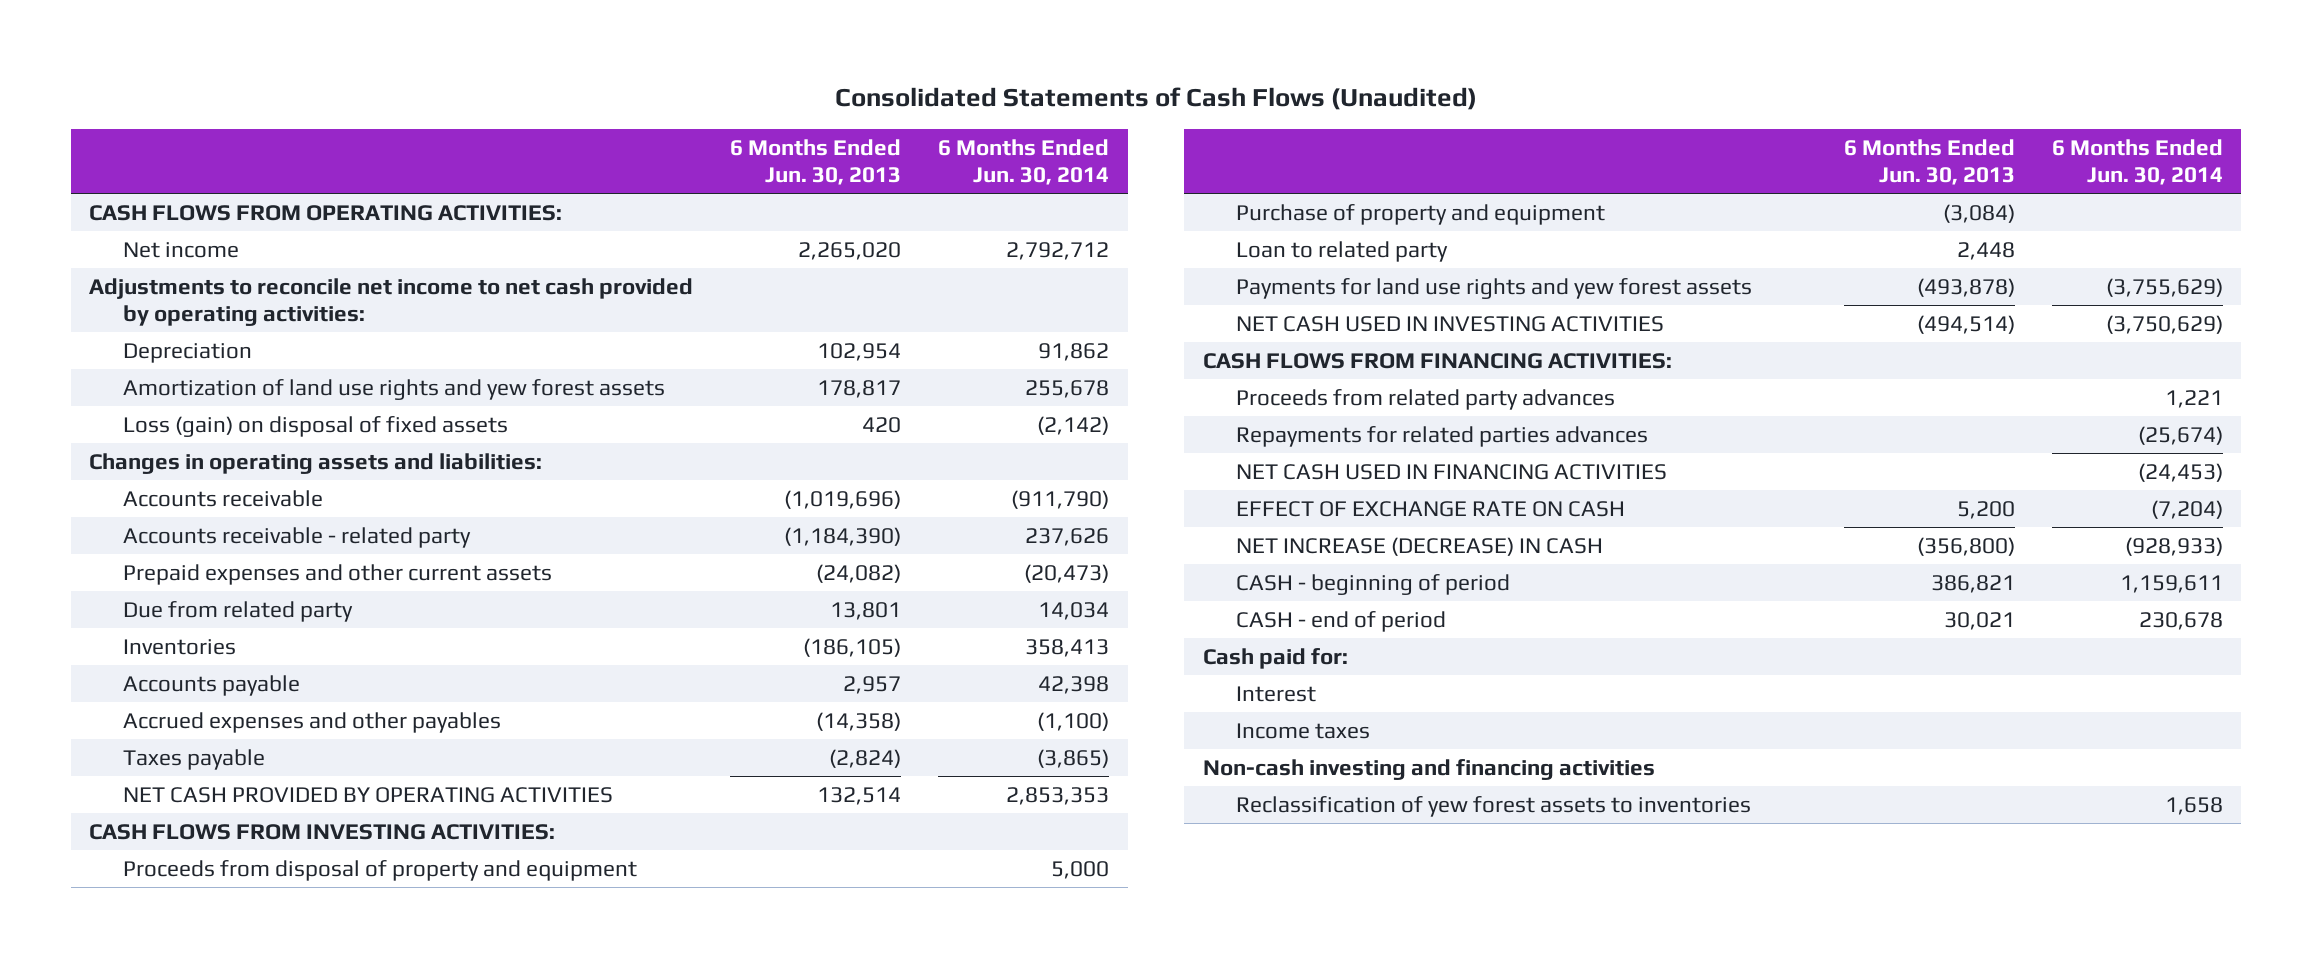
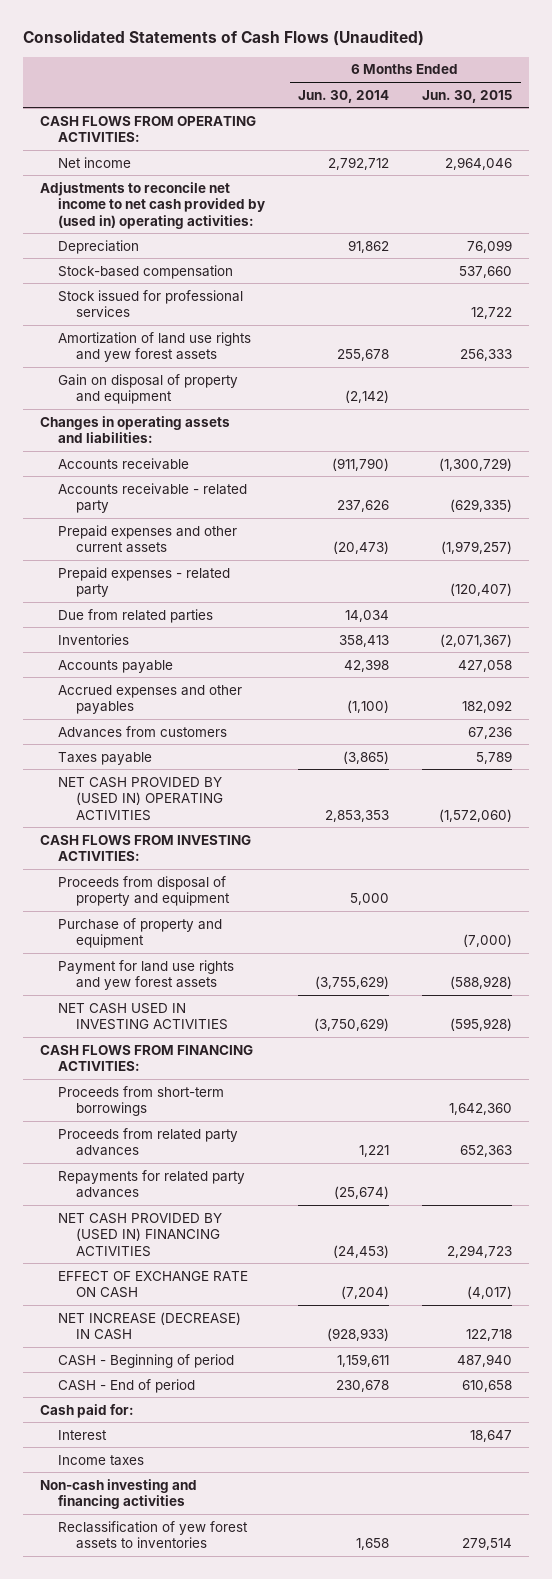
[730,138,902,185] 6 Months Ended Jun. 30, 2013 -> none
none -> [422,89,513,103] Jun. 30, 2015
[89,277,694,327] Adjustments to reconcile net income to net cash provided by operating activities: -> [39,181,265,229] Adjustments to reconcile net income to net cash provided by (used in) operating activities:
none -> [57,264,233,279] Stock-based compensation
none -> [57,289,243,318] Stock issued for professional services
[122,415,508,437] Loss (gain) on disposal of fixed assets -> [57,373,238,405] Gain on disposal of property and equipment
none -> [57,566,230,598] Prepaid expenses - related party
[122,600,353,622] Due from related party -> [57,608,213,623] Due from related parties
none -> [57,725,227,738] Advances from customers
[122,786,613,803] NET CASH PROVIDED BY OPERATING ACTIVITIES -> [57,776,223,821] NET CASH PROVIDED BY (USED IN) OPERATING ACTIVITIES
[1236,240,1449,262] Loan to related party -> none
[1236,277,1753,299] Payments for land use rights and yew forest assets -> [57,959,234,991] Payment for land use rights and yew forest assets
none -> [57,1085,224,1117] Proceeds from short-term borrowings
[1236,425,1649,447] Repayments for related parties advances -> [57,1169,245,1199] Repayments for related party advances
[1236,463,1668,480] NET CASH USED IN FINANCING ACTIVITIES -> [57,1212,222,1257] NET CASH PROVIDED BY (USED IN) FINANCING ACTIVITIES
[1236,573,1511,595] CASH - beginning of period -> [57,1353,234,1368] CASH - Beginning of period
[1236,610,1447,632] CASH - end of period -> [57,1378,195,1393] CASH - End of period

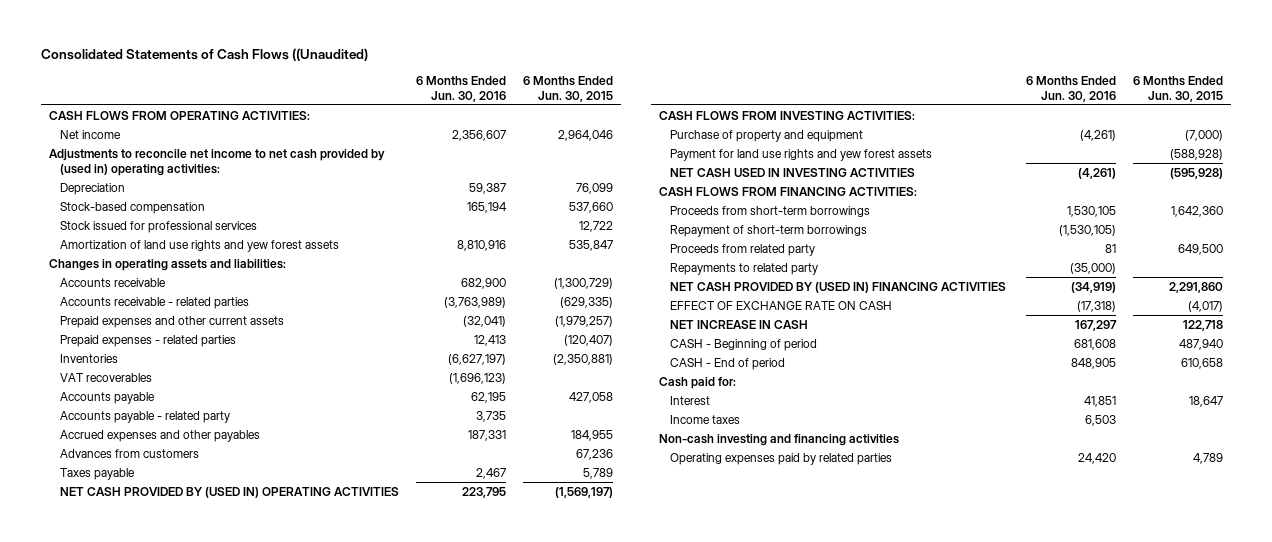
[22,30,424,47] Consolidated Statements of Cash Flows (Unaudited) -> [40,48,368,62] Consolidated Statements of Cash Flows ((Unaudited)
[298,89,390,103] Jun. 30, 2014 -> none
none -> [416,75,507,102] 6 Months Ended Jun. 30, 2016
[57,373,238,405] Gain on disposal of property and equipment -> none
[460,349,513,362] 256,333 -> [568,239,613,251] 535,847
[57,482,247,514] Accounts receivable - related party -> [60,296,250,309] Accounts receivable - related parties
[57,608,213,623] Due from related parties -> none
[57,566,230,598] Prepaid expenses - related party -> [60,334,237,347] Prepaid expenses - related parties
[440,633,513,647] (2,071,367) -> [552,353,613,365] (2,350,881)
none -> [60,372,153,382] VAT recoverables
none -> [60,410,231,423] Accounts payable - related party
[462,700,513,714] 182,092 -> [570,429,613,441] 184,955
[439,808,513,822] (1,572,060) -> [554,486,613,498] (1,569,197)
[57,875,230,907] Proceeds from disposal of property and equipment -> none
none -> [670,224,868,237] Repayment of short-term borrowings
[57,1127,238,1157] Proceeds from related party advances -> [670,243,816,256] Proceeds from related party
[460,1145,513,1158] 652,363 -> [1178,243,1224,255] 649,500
[57,1169,245,1199] Repayments for related party advances -> [670,262,819,275] Repayments to related party
[447,1244,513,1258] 2,294,723 -> [1169,281,1224,293] 2,291,860
[57,1311,241,1341] NET INCREASE (DECREASE) IN CASH -> [670,319,809,329] NET INCREASE IN CASH
[57,1520,248,1550] Reclassification of yew forest assets to inventories -> none
none -> [670,452,893,465] Operating expenses paid by related parties

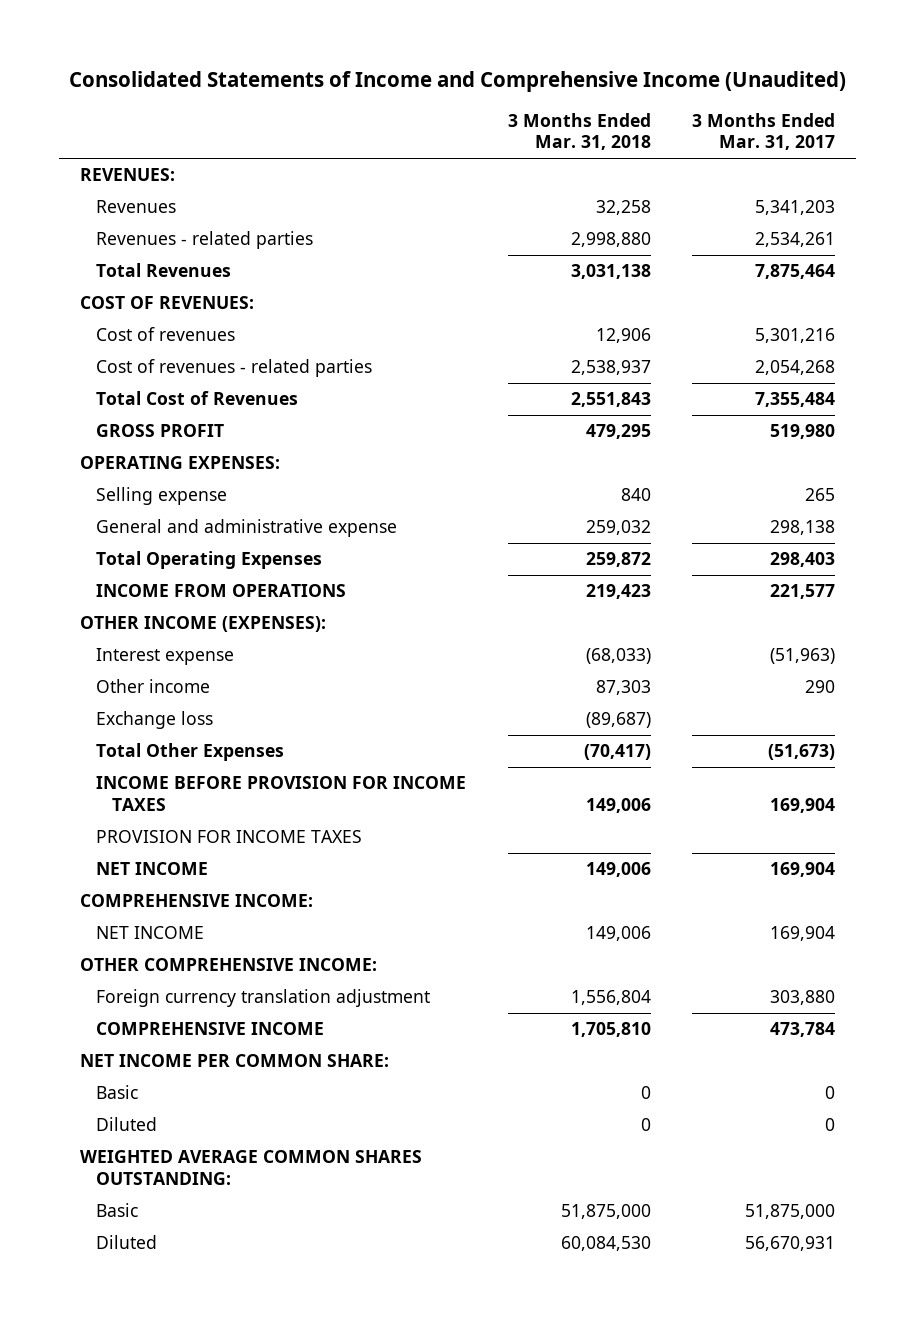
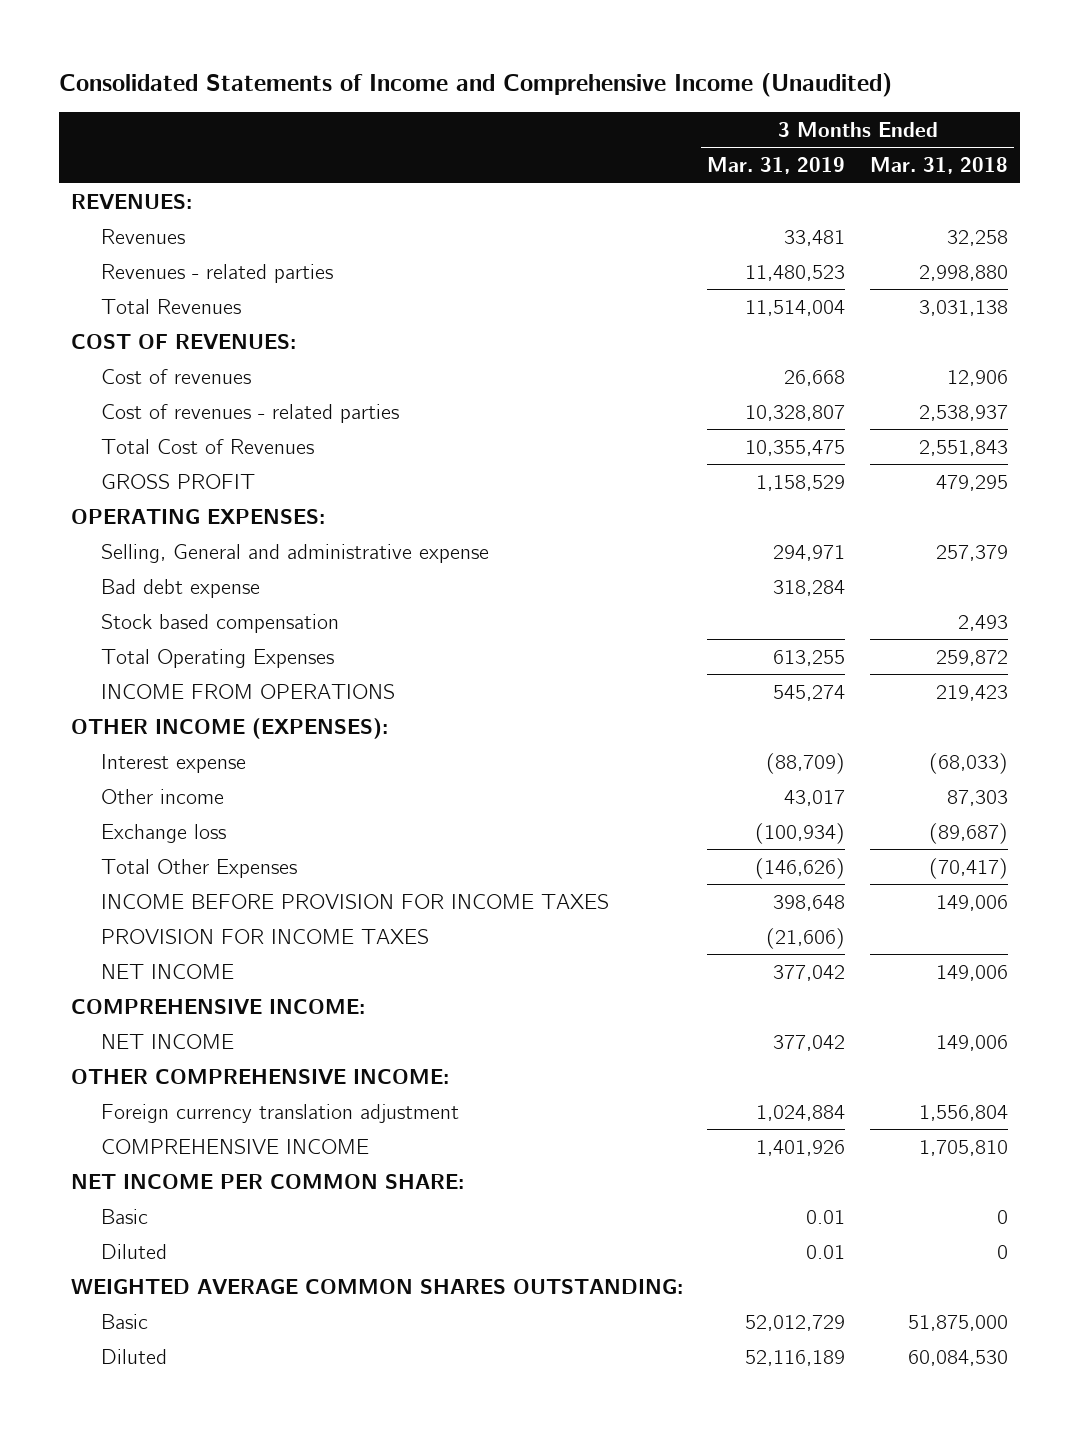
[692,112,836,151] 3 Months Ended Mar. 31, 2017 -> none
none -> [707,157,846,175] Mar. 31, 2019
[95,487,227,506] Selling expense -> none
[95,519,397,538] General and administrative expense -> [101,543,490,563] Selling, General and administrative expense
[585,520,651,536] 259,032 -> [936,544,1009,561] 257,379
none -> [101,578,261,598] Bad debt expense
none -> [101,613,340,633] Stock based compensation

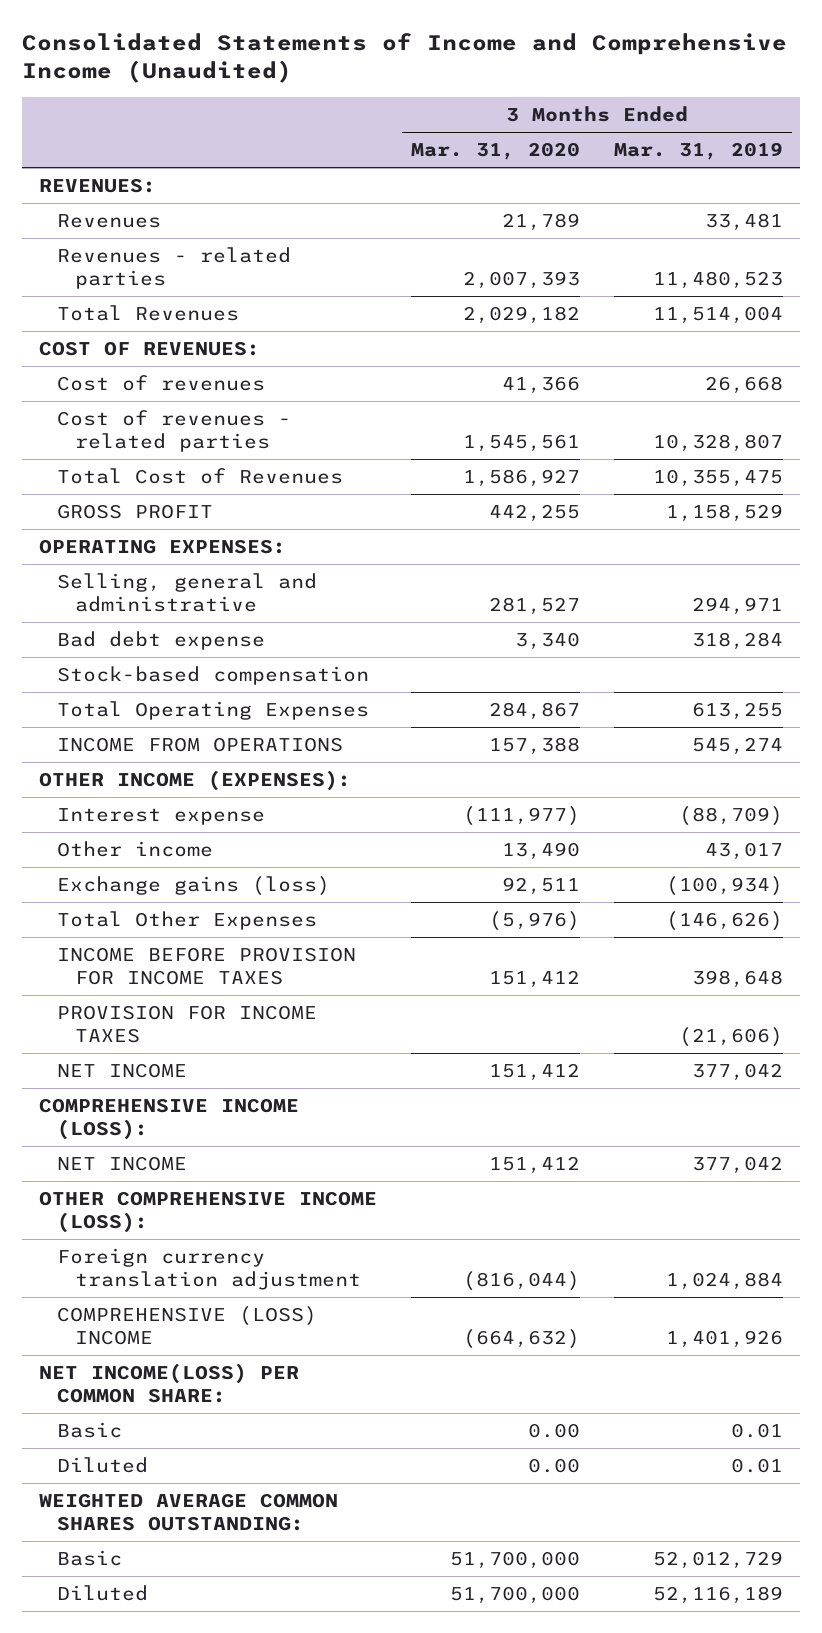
[870,157,1009,175] Mar. 31, 2018 -> none
none -> [410,142,580,161] Mar. 31, 2020
[101,543,490,563] Selling, General and administrative expense -> [56,573,317,613] Selling, general and administrative
[101,613,340,633] Stock based compensation -> [56,666,369,686] Stock-based compensation
[101,823,227,843] Exchange loss -> [56,876,330,897] Exchange gains (loss)
[70,998,365,1014] COMPREHENSIVE INCOME: -> [38,1098,299,1141] COMPREHENSIVE INCOME (LOSS):
[70,1068,449,1084] OTHER COMPREHENSIVE INCOME: -> [38,1191,377,1234] OTHER COMPREHENSIVE INCOME (LOSS):
[101,1138,370,1154] COMPREHENSIVE INCOME -> [56,1306,317,1346] COMPREHENSIVE (LOSS) INCOME
[70,1173,464,1189] NET INCOME PER COMMON SHARE: -> [38,1363,299,1404] NET INCOME(LOSS) PER COMMON SHARE:

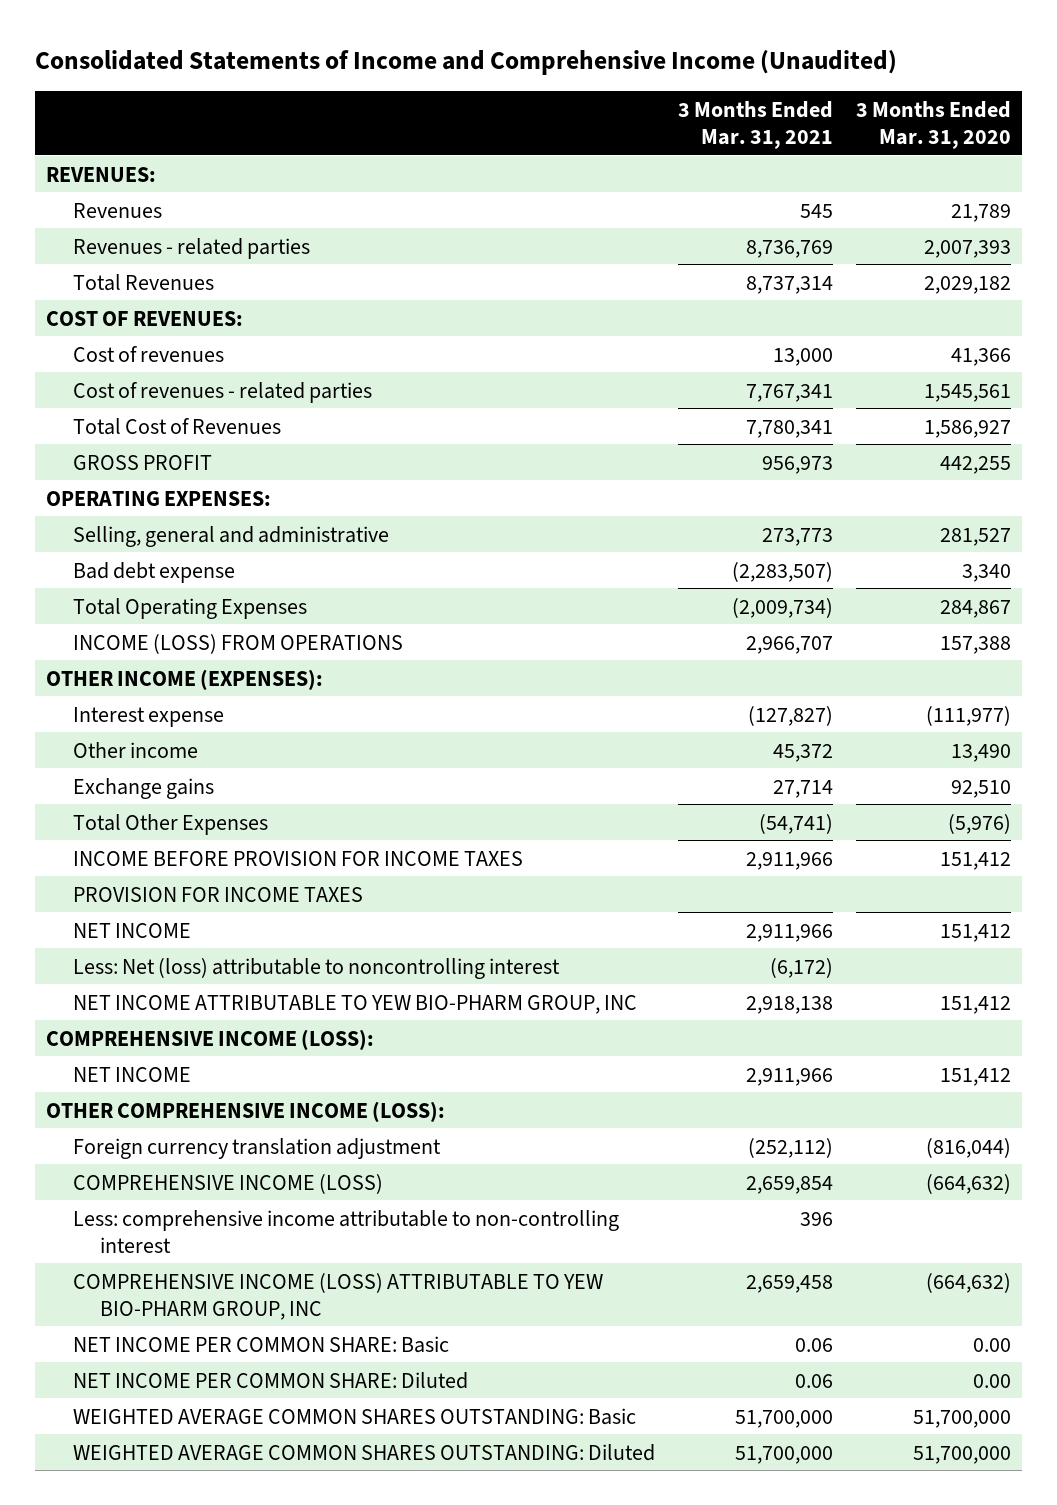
[614,142,784,161] Mar. 31, 2019 -> none
none -> [677,100,833,149] 3 Months Ended Mar. 31, 2021
[56,666,369,686] Stock-based compensation -> none
[56,737,343,753] INCOME FROM OPERATIONS -> [72,633,403,654] INCOME (LOSS) FROM OPERATIONS
[56,876,330,897] Exchange gains (loss) -> [72,777,214,799] Exchange gains
[501,877,580,896] 92,511 -> [950,779,1011,798] 92,510
none -> [72,957,560,979] Less: Net (loss) attributable to noncontrolling interest
none -> [72,994,637,1014] NET INCOME ATTRIBUTABLE TO YEW BIO-PHARM GROUP, INC
[38,1363,299,1404] NET INCOME(LOSS) PER COMMON SHARE: -> none
[38,1493,338,1532] WEIGHTED AVERAGE COMMON SHARES OUTSTANDING: -> none
none -> [72,1173,383,1194] COMPREHENSIVE INCOME (LOSS)
none -> [72,1209,619,1253] Less: comprehensive income attributable to non-controlling interest
[56,1306,317,1346] COMPREHENSIVE (LOSS) INCOME -> [72,1272,603,1320] COMPREHENSIVE INCOME (LOSS) ATTRIBUTABLE TO YEW BIO-PHARM GROUP, INC
[56,1422,122,1439] Basic -> [72,1335,449,1353] NET INCOME PER COMMON SHARE: Basic
[56,1457,148,1474] Diluted -> [72,1371,468,1389] NET INCOME PER COMMON SHARE: Diluted
[56,1550,122,1567] Basic -> [72,1407,636,1425] WEIGHTED AVERAGE COMMON SHARES OUTSTANDING: Basic
[56,1585,148,1602] Diluted -> [72,1443,655,1461] WEIGHTED AVERAGE COMMON SHARES OUTSTANDING: Diluted

